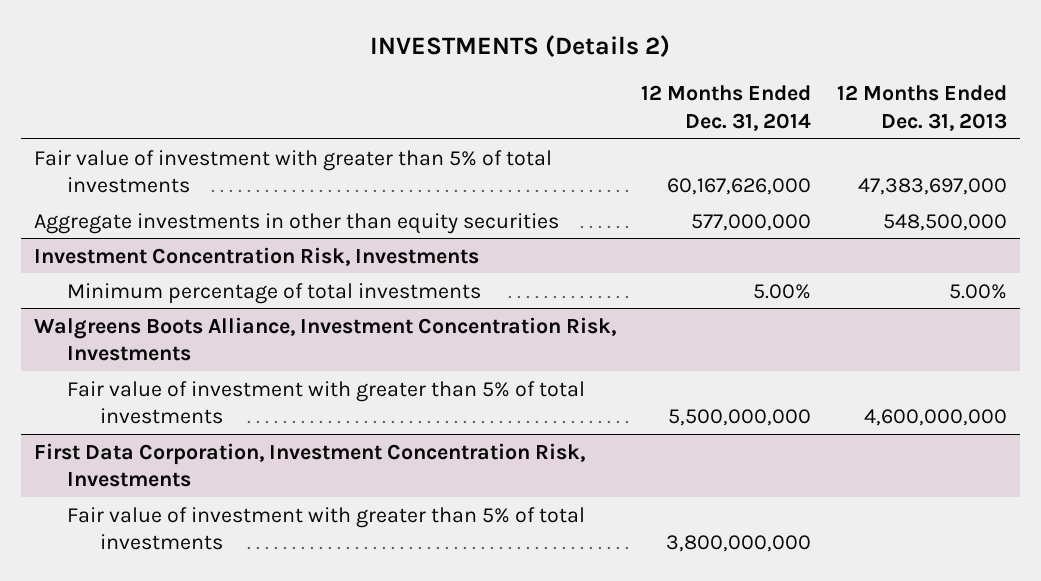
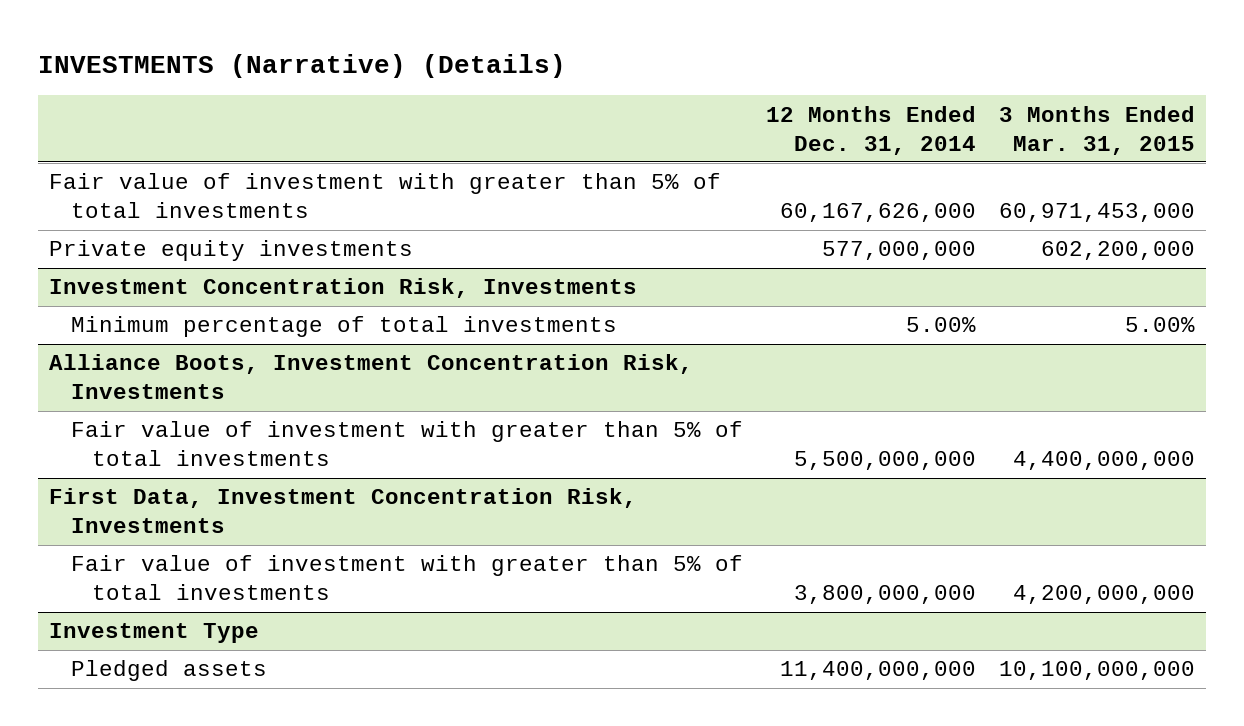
[370,35,671,58] INVESTMENTS (Details 2) -> [37,53,566,78] INVESTMENTS (Narrative) (Details)
[837,85,1008,131] 12 Months Ended Dec. 31, 2013 -> none
none -> [998,105,1195,155] 3 Months Ended Mar. 31, 2015
[33,212,559,234] Aggregate investments in other than equity securities -> [49,240,414,262] Private equity investments
[33,316,616,361] Walgreens Boots Alliance, Investment Concentration Risk, Investments -> [49,354,694,400] Alliance Boots, Investment Concentration Risk, Investments
[33,442,585,487] First Data Corporation, Investment Concentration Risk, Investments -> [49,488,638,534] First Data, Investment Concentration Risk, Investments
none -> [49,623,260,644] Investment Type
none -> [70,660,267,682] Pledged assets

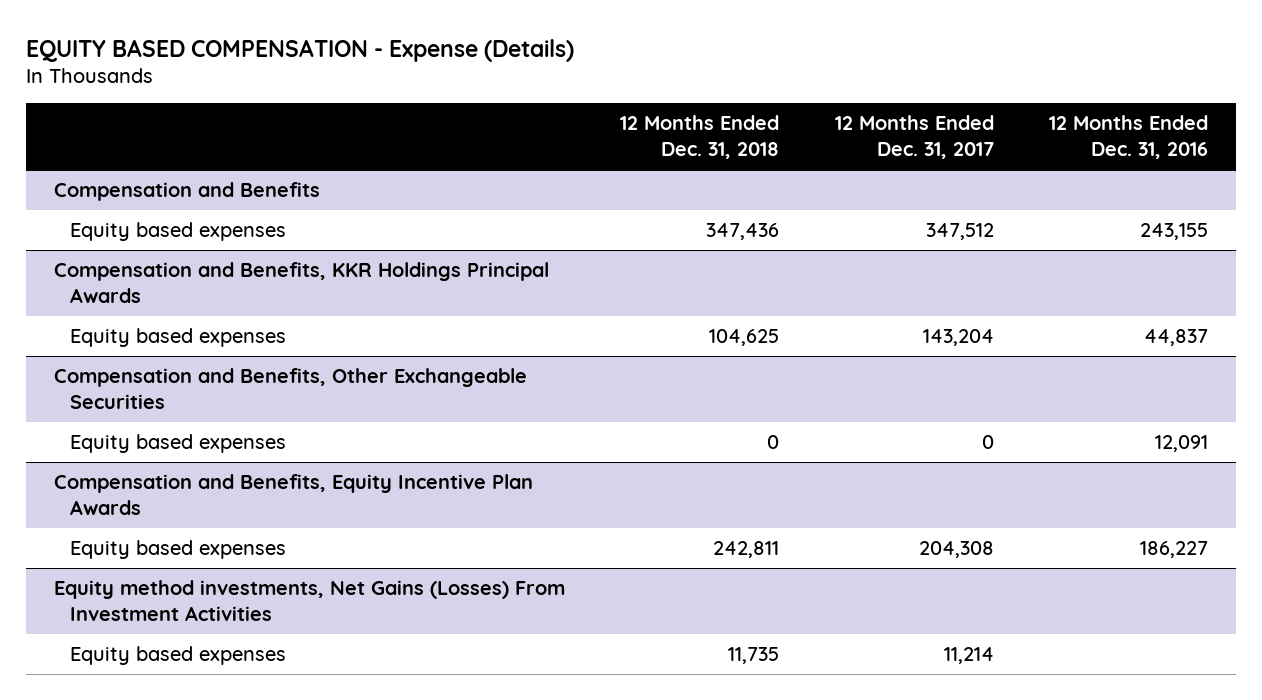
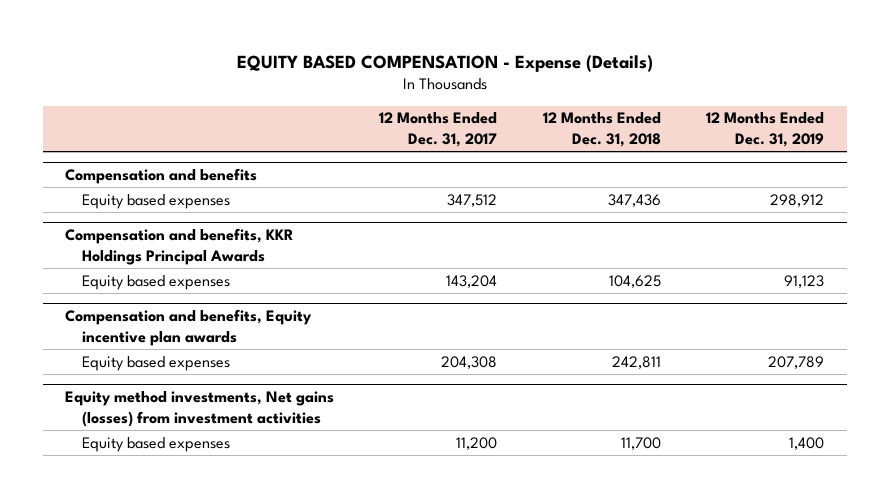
[1049,115,1209,159] 12 Months Ended Dec. 31, 2016 -> none
none -> [706,112,825,147] 12 Months Ended Dec. 31, 2019
[53,182,320,202] Compensation and Benefits -> [65,168,258,185] Compensation and benefits
[53,262,549,303] Compensation and Benefits, KKR Holdings Principal Awards -> [65,228,294,265] Compensation and benefits, KKR Holdings Principal Awards
[53,368,527,409] Compensation and Benefits, Other Exchangeable Securities -> none
[69,434,286,454] Equity based expenses -> none
[53,474,533,515] Compensation and Benefits, Equity Incentive Plan Awards -> [65,309,313,346] Compensation and benefits, Equity incentive plan awards
[53,580,565,621] Equity method investments, Net Gains (Losses) From Investment Activities -> [65,391,335,427] Equity method investments, Net gains (losses) from investment activities
[728,647,780,665] 11,735 -> [620,436,661,450] 11,700
[943,647,994,665] 11,214 -> [456,436,498,450] 11,200

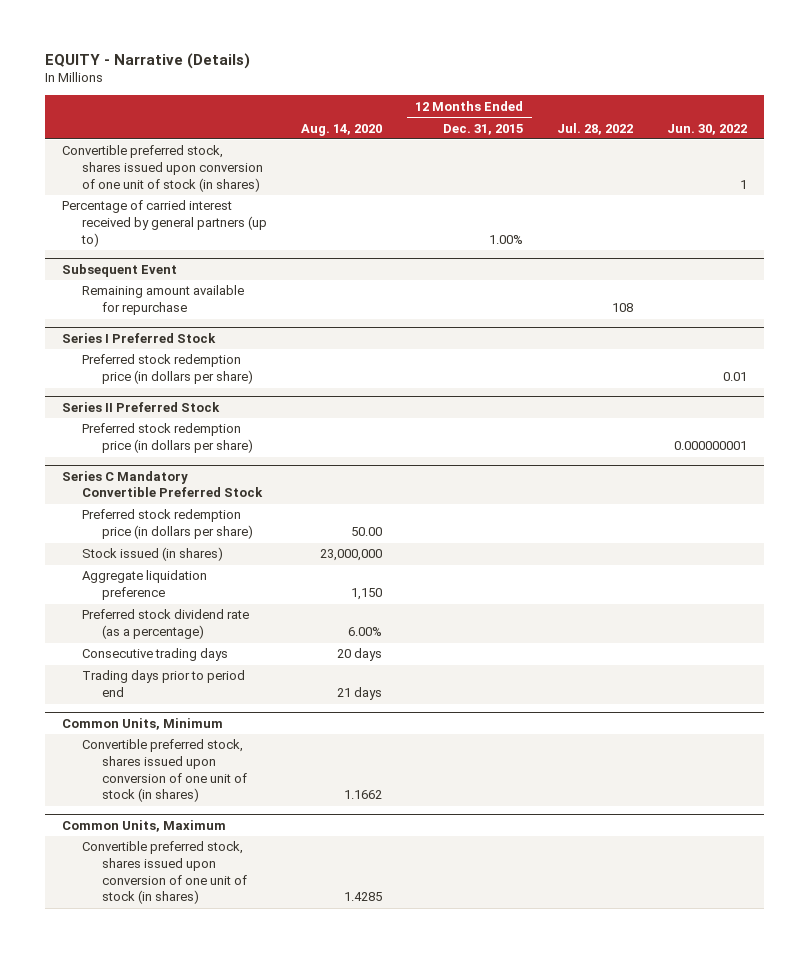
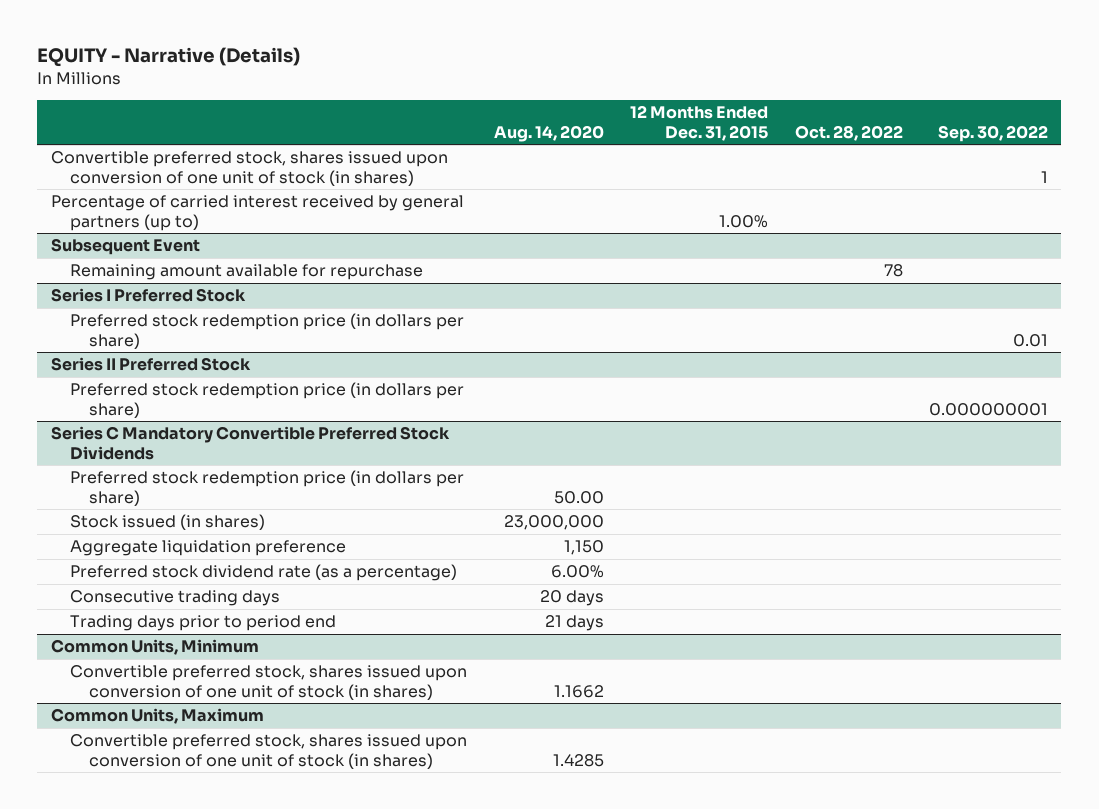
[557,122,634,135] Jul. 28, 2022 -> none
[666,123,747,135] Jun. 30, 2022 -> none
none -> [794,124,903,141] Oct. 28, 2022
none -> [938,124,1049,142] Sep. 30, 2022
[61,470,263,498] Series C Mandatory Convertible Preferred Stock -> [50,426,450,460] Series C Mandatory Convertible Preferred Stock Dividends

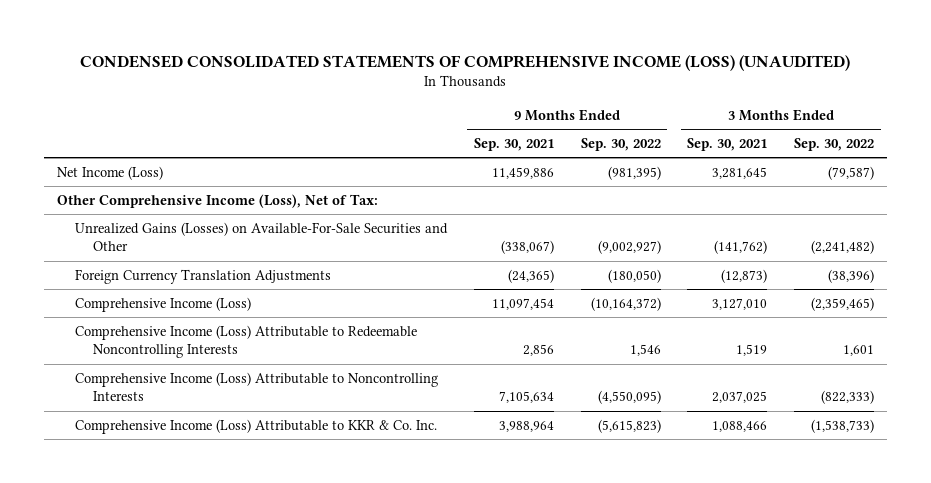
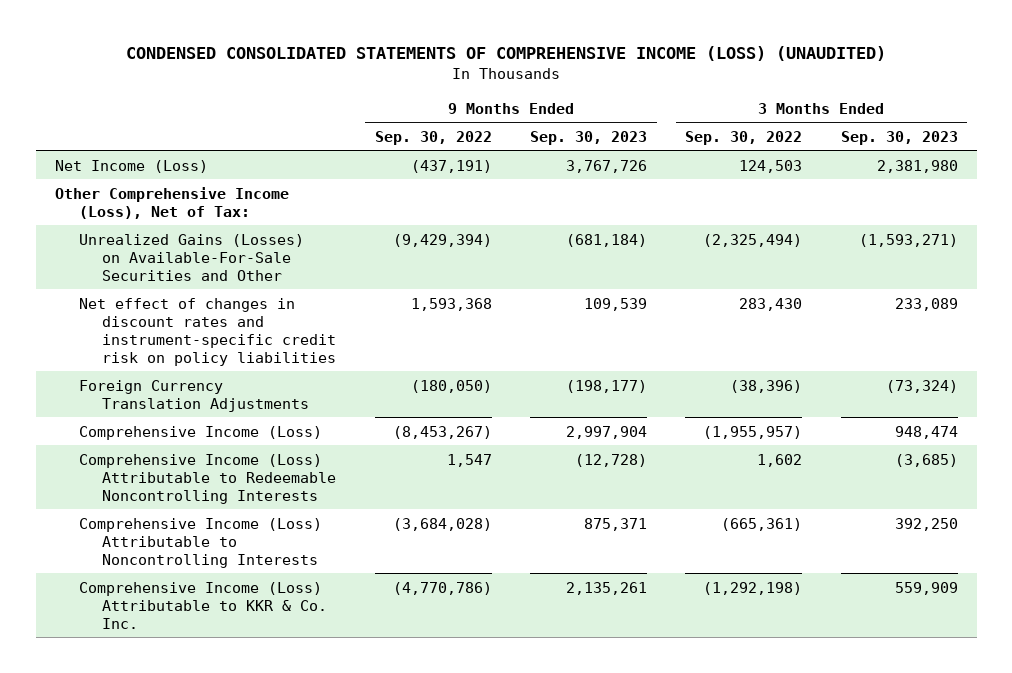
[473,137,554,151] Sep. 30, 2021 -> none
[687,137,768,151] Sep. 30, 2021 -> none
none -> [529,130,647,145] Sep. 30, 2023
none -> [840,130,958,145] Sep. 30, 2023
[607,165,661,180] (981,395) -> [410,159,492,173] (437,191)
[827,165,874,180] (79,587) -> [739,159,803,173] 124,503
[597,240,661,255] (9,002,927) -> [392,233,492,247] (9,429,394)
[810,240,874,255] (2,241,482) -> [703,233,803,247] (2,325,494)
none -> [78,297,337,366] Net effect of changes in discount rates and instrument-specific credit risk on policy liabilities
[590,296,661,311] (10,164,372) -> [392,425,492,439] (8,453,267)
[810,296,874,311] (2,359,465) -> [703,425,803,439] (1,955,957)
[629,344,661,357] 1,546 -> [446,453,492,467] 1,547
[842,345,874,357] 1,601 -> [757,453,803,467] 1,602
[597,390,661,405] (4,550,095) -> [392,517,492,531] (3,684,028)
[820,390,874,405] (822,333) -> [721,517,803,531] (665,361)
[597,418,661,433] (5,615,823) -> [392,581,492,595] (4,770,786)
[810,418,874,433] (1,538,733) -> [703,581,803,595] (1,292,198)

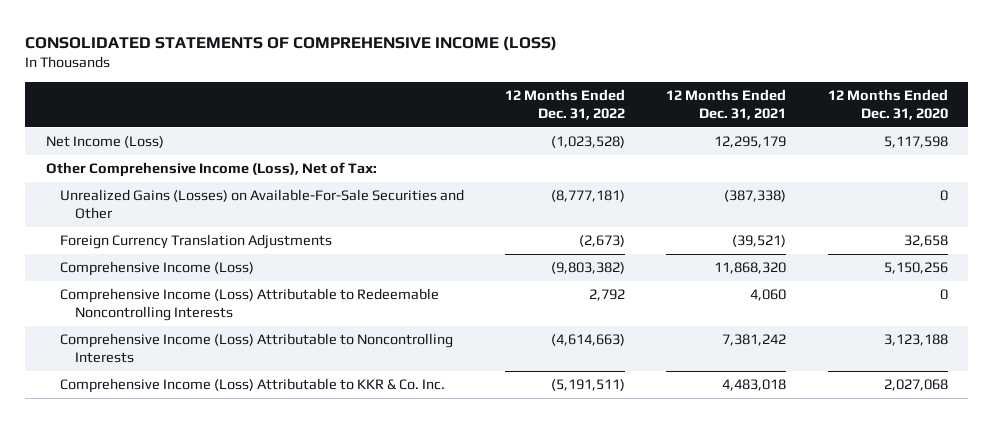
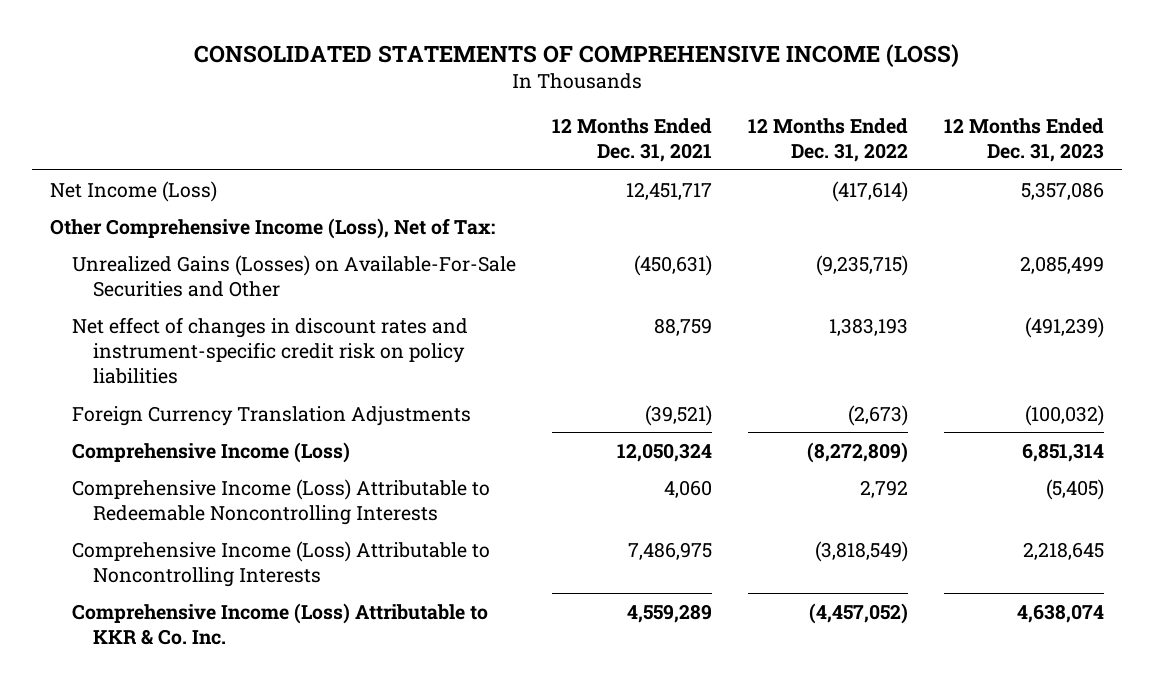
[827,88,948,120] 12 Months Ended Dec. 31, 2020 -> none
none -> [943,118,1104,163] 12 Months Ended Dec. 31, 2023
[551,136,626,149] (1,023,528) -> [831,180,908,202] (417,614)
[714,136,787,149] 12,295,179 -> [625,181,712,200] 12,451,717
[551,190,626,203] (8,777,181) -> [815,254,908,276] (9,235,715)
[724,190,787,203] (387,338) -> [633,254,712,276] (450,631)
none -> [71,316,468,384] Net effect of changes in discount rates and instrument-specific credit risk on policy liabilities
[551,262,626,275] (9,803,382) -> [806,441,908,463] (8,272,809)
[714,262,787,275] 11,868,320 -> [616,442,712,462] 12,050,324
[551,334,626,347] (4,614,663) -> [814,540,908,562] (3,818,549)
[722,334,787,347] 7,381,242 -> [627,541,712,560] 7,486,975
[551,379,626,392] (5,191,511) -> [808,602,908,624] (4,457,052)
[722,379,787,392] 4,483,018 -> [626,603,712,623] 4,559,289

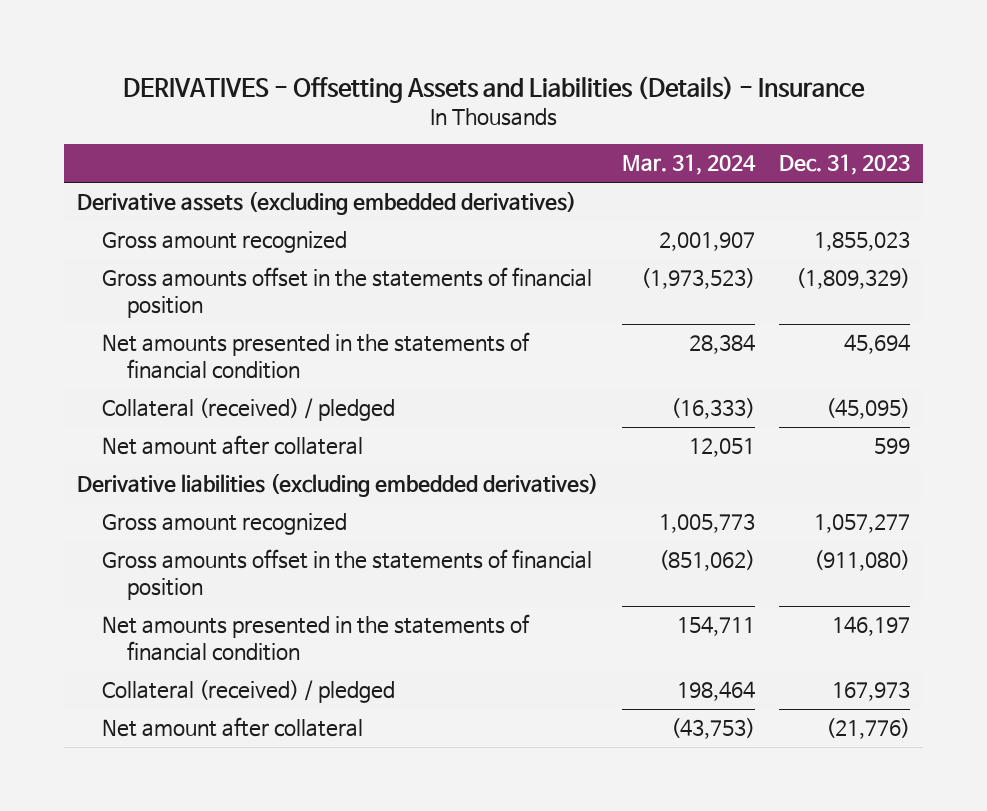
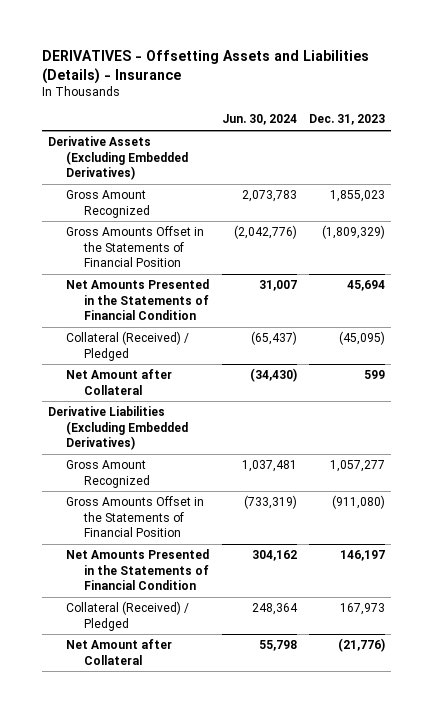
[621,154,756,176] Mar. 31, 2024 -> none
none -> [221,114,297,126] Jun. 30, 2024
[76,191,576,216] Derivative assets (excluding embedded derivatives) -> [48,136,189,180] Derivative Assets (Excluding Embedded Derivatives)
[101,231,347,254] Gross amount recognized -> [66,190,151,218] Gross Amount Recognized
[101,267,592,318] Gross amounts offset in the statements of financial position -> [66,226,205,267] Gross Amounts Offset in the Statements of Financial Position
[101,332,530,379] Net amounts presented in the statements of financial condition -> [66,279,210,320] Net Amounts Presented in the Statements of Financial Condition
[101,398,395,422] Collateral (received) / pledged -> [66,331,190,361] Collateral (Received) / Pledged
[101,435,363,456] Net amount after collateral -> [66,369,173,395] Net Amount after Collateral
[76,473,598,498] Derivative liabilities (excluding embedded derivatives) -> [48,406,189,450] Derivative Liabilities (Excluding Embedded Derivatives)
[101,513,347,536] Gross amount recognized -> [66,460,151,488] Gross Amount Recognized
[101,549,592,600] Gross amounts offset in the statements of financial position -> [66,496,205,537] Gross Amounts Offset in the Statements of Financial Position
[101,614,530,661] Net amounts presented in the statements of financial condition -> [66,549,210,590] Net Amounts Presented in the Statements of Financial Condition
[101,680,395,704] Collateral (received) / pledged -> [66,601,190,631] Collateral (Received) / Pledged
[101,717,363,738] Net amount after collateral -> [66,639,173,665] Net Amount after Collateral

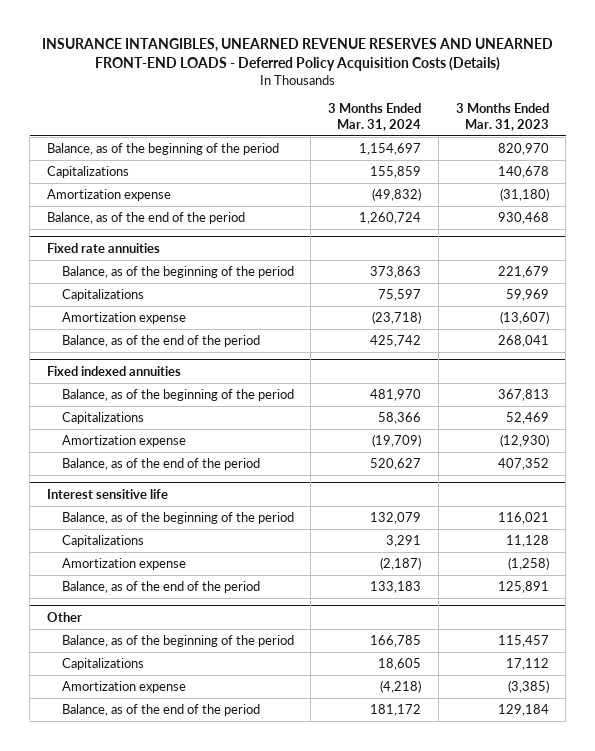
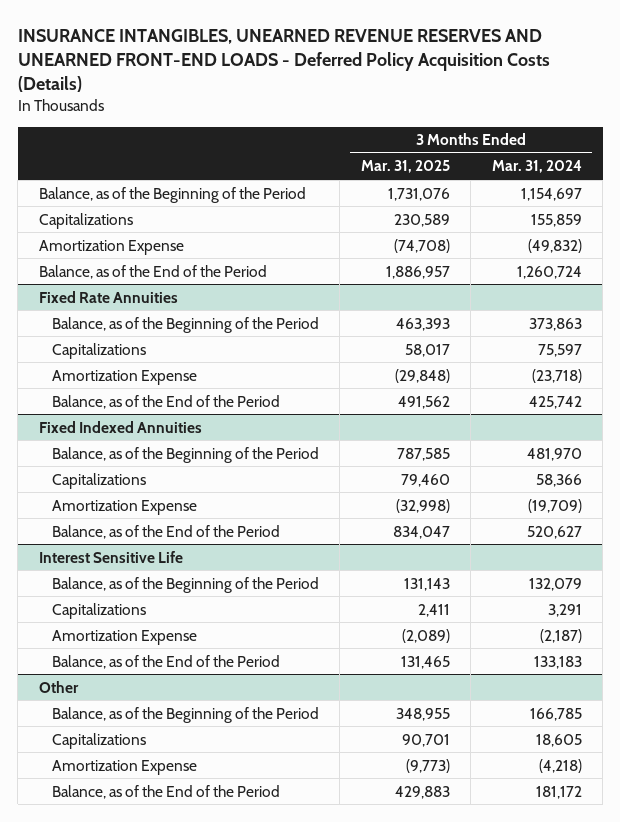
[455,103,549,131] 3 Months Ended Mar. 31, 2023 -> none
none -> [360,160,450,174] Mar. 31, 2025
[46,142,279,155] Balance, as of the beginning of the period -> [38,186,306,203] Balance, as of the Beginning of the Period
[46,188,171,201] Amortization expense -> [38,239,184,255] Amortization Expense
[46,211,245,224] Balance, as of the end of the period -> [38,264,267,279] Balance, as of the End of the Period
[46,242,160,253] Fixed rate annuities -> [38,290,178,303] Fixed Rate Annuities
[61,265,294,278] Balance, as of the beginning of the period -> [51,316,319,333] Balance, as of the Beginning of the Period
[61,311,186,324] Amortization expense -> [51,369,197,385] Amortization Expense
[61,334,260,347] Balance, as of the end of the period -> [51,394,280,409] Balance, as of the End of the Period
[46,365,181,376] Fixed indexed annuities -> [38,420,202,433] Fixed Indexed Annuities
[61,388,294,401] Balance, as of the beginning of the period -> [51,446,319,463] Balance, as of the Beginning of the Period
[61,434,186,447] Amortization expense -> [51,499,197,515] Amortization Expense
[61,457,260,470] Balance, as of the end of the period -> [51,524,280,539] Balance, as of the End of the Period
[46,488,168,499] Interest sensitive life -> [38,550,183,563] Interest Sensitive Life
[61,511,294,524] Balance, as of the beginning of the period -> [51,576,319,593] Balance, as of the Beginning of the Period
[61,557,186,570] Amortization expense -> [51,629,197,645] Amortization Expense
[61,580,260,593] Balance, as of the end of the period -> [51,654,280,669] Balance, as of the End of the Period
[61,634,294,647] Balance, as of the beginning of the period -> [51,706,319,723] Balance, as of the Beginning of the Period
[61,680,186,693] Amortization expense -> [51,759,197,775] Amortization Expense
[61,703,260,716] Balance, as of the end of the period -> [51,784,280,799] Balance, as of the End of the Period

